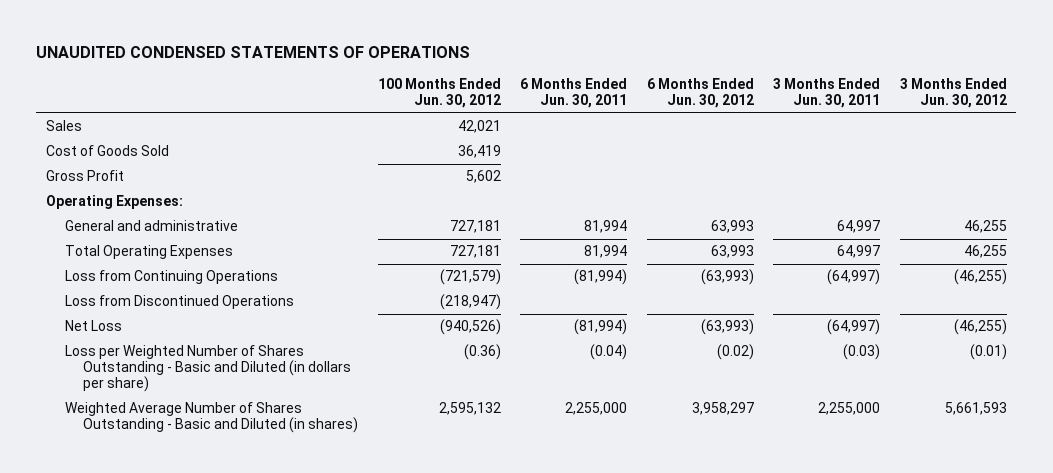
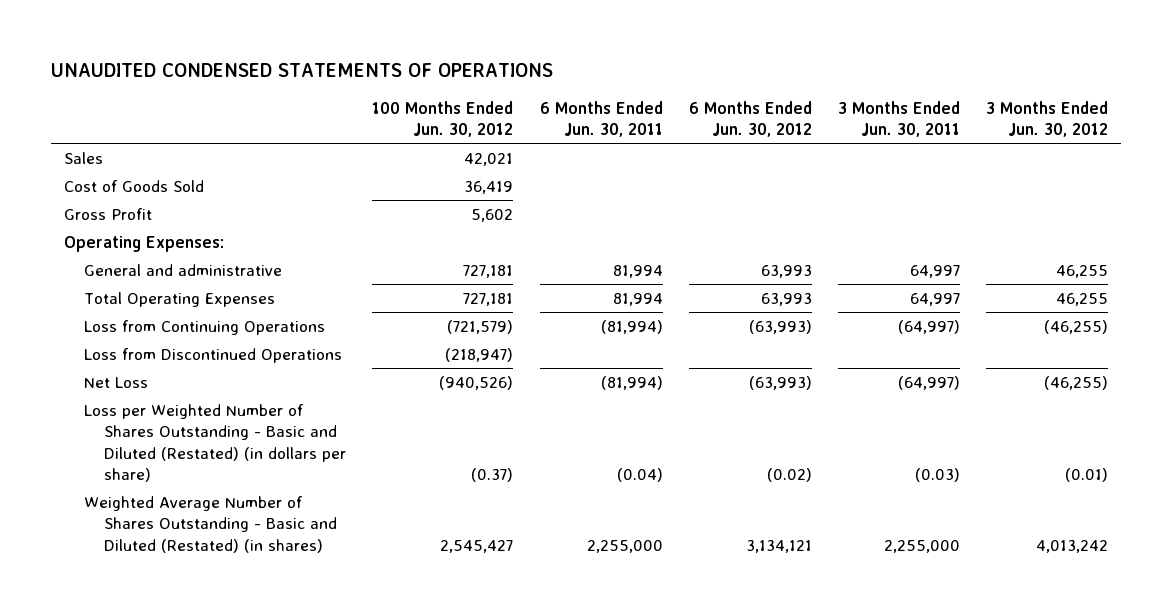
[64,345,352,393] Loss per Weighted Number of Shares Outstanding - Basic and Diluted (in dollars per share) -> [84,403,347,483] Loss per Weighted Number of Shares Outstanding - Basic and Diluted (Restated) (in dollars per share)
[463,344,501,361] (0.36) -> [471,468,514,483] (0.37)
[64,402,359,434] Weighted Average Number of Shares Outstanding - Basic and Diluted (in shares) -> [84,495,338,553] Weighted Average Number of Shares Outstanding - Basic and Diluted (Restated) (in shares)
[438,402,501,416] 2,595,132 -> [440,539,514,553] 2,545,427
[691,402,754,416] 3,958,297 -> [745,539,812,553] 3,134,121
[944,402,1007,416] 5,661,593 -> [1036,539,1109,553] 4,013,242

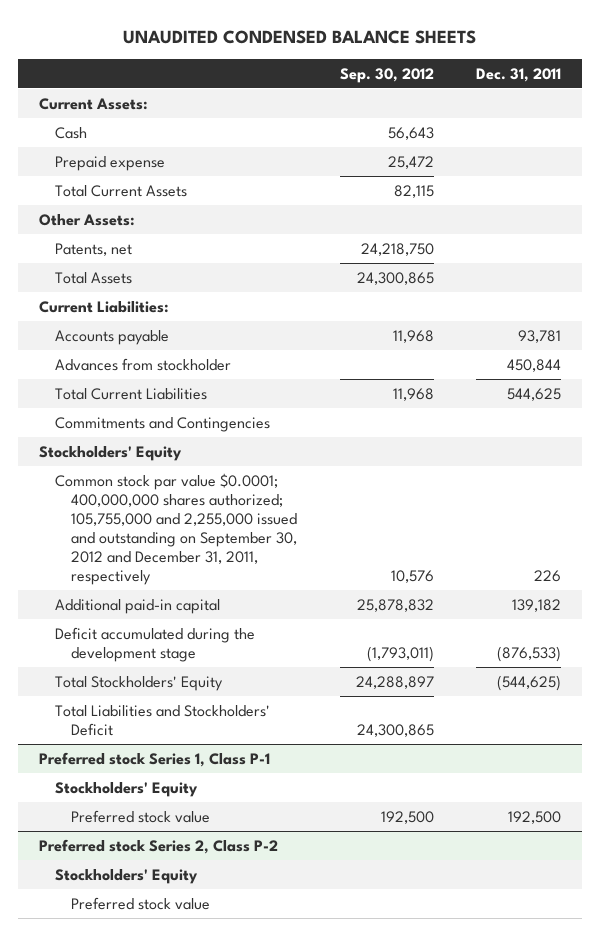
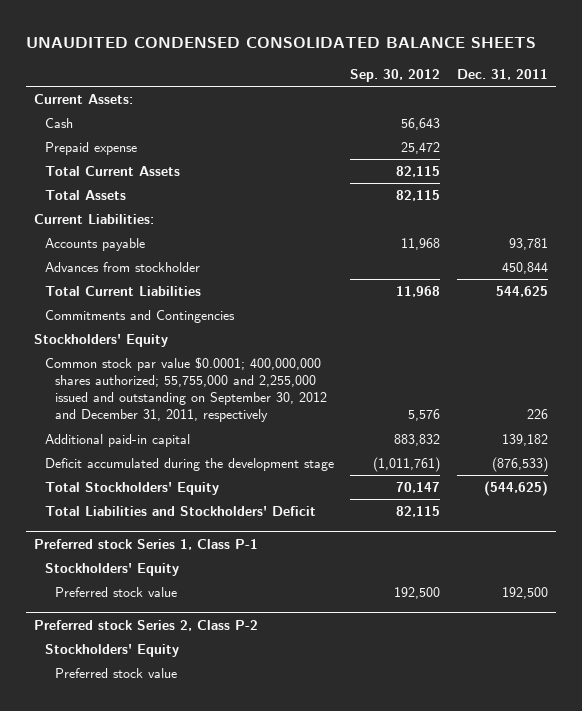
[122,29,476,44] UNAUDITED CONDENSED BALANCE SHEETS -> [26,36,537,48] UNAUDITED CONDENSED CONSOLIDATED BALANCE SHEETS
[38,213,135,226] Other Assets: -> none
[55,242,133,256] Patents, net -> none
[356,271,434,285] 24,300,865 -> [396,190,441,202] 82,115
[55,472,298,585] Common stock par value $0.0001; 400,000,000 shares authorized; 105,755,000 and 2,255,000 issued and outstanding on September 30, 2012 and December 31, 2011, respectively -> [44,357,328,423] Common stock par value $0.0001; 400,000,000 shares authorized; 55,755,000 and 2,255,000 issued and outstanding on September 30, 2012 and December 31, 2011, respectively
[390,569,434,583] 10,576 -> [408,409,441,422] 5,576
[356,598,434,612] 25,878,832 -> [394,434,441,447] 883,832
[366,645,434,662] (1,793,011) -> [373,457,441,473] (1,011,761)
[355,675,434,689] 24,288,897 -> [396,482,441,494] 70,147
[356,723,434,737] 24,300,865 -> [396,506,441,518] 82,115

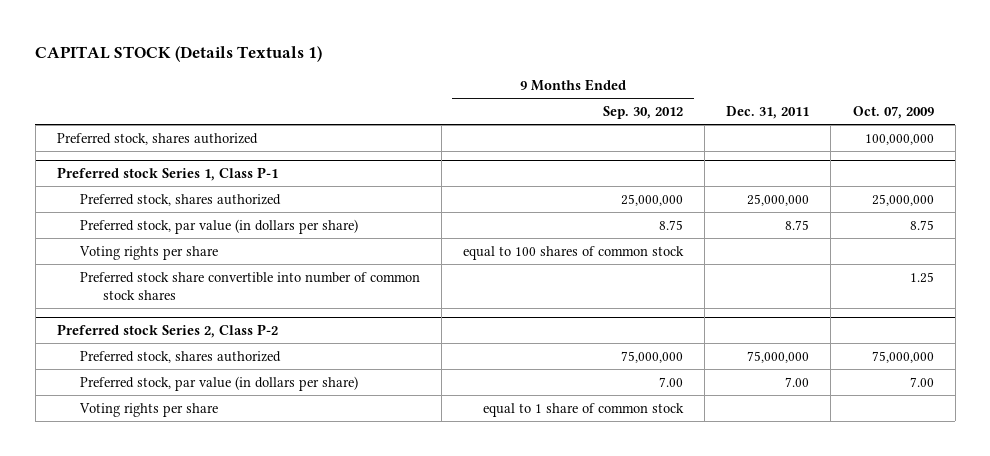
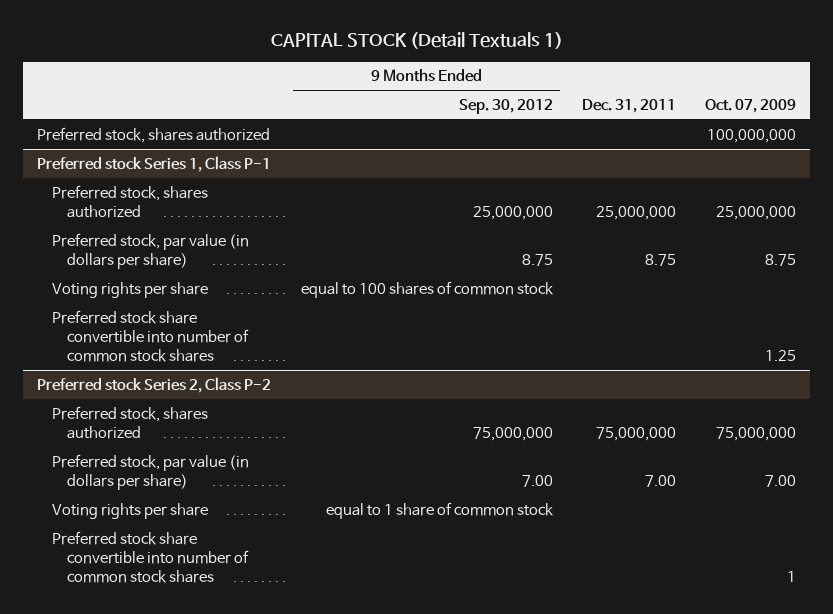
[35,45,323,62] CAPITAL STOCK (Details Textuals 1) -> [270,32,563,50] CAPITAL STOCK (Detail Textuals 1)
none -> [52,530,249,584] Preferred stock share convertible into number of common stock shares

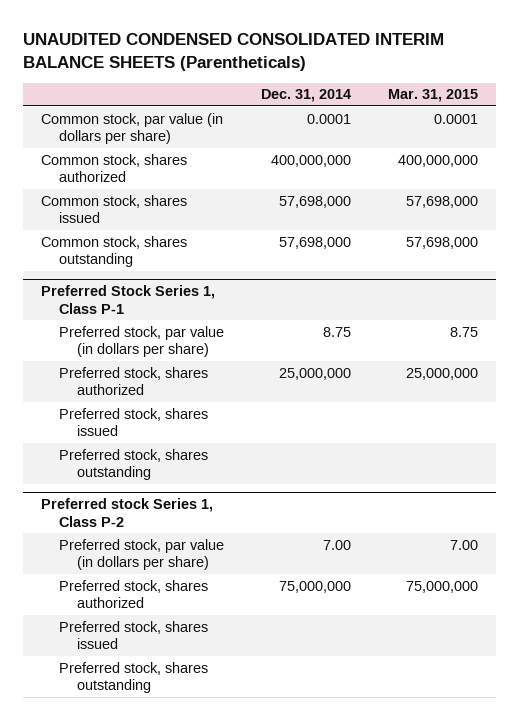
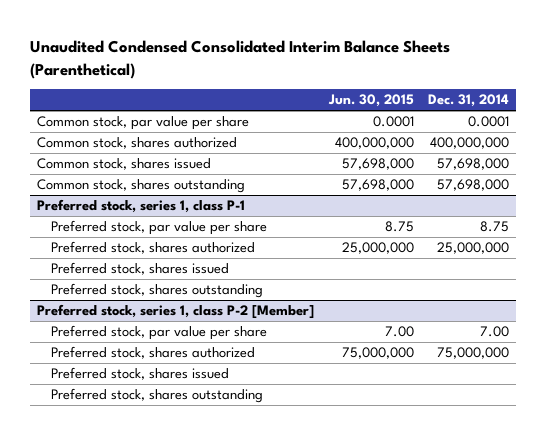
[22,33,444,72] UNAUDITED CONDENSED CONSOLIDATED INTERIM BALANCE SHEETS (Parentheticals) -> [29,40,450,79] Unaudited Condensed Consolidated Interim Balance Sheets (Parenthetical)
[387,89,478,103] Mar. 31, 2015 -> none
none -> [327,94,414,108] Jun. 30, 2015
[40,112,223,145] Common stock, par value (in dollars per share) -> [37,116,250,131] Common stock, par value per share
[40,285,215,314] Preferred Stock Series 1, Class P-1 -> [37,199,246,214] Preferred stock, series 1, class P-1
[58,325,224,358] Preferred stock, par value (in dollars per share) -> [51,220,268,236] Preferred stock, par value per share
[40,498,213,527] Preferred stock Series 1, Class P-2 -> [37,304,315,320] Preferred stock, series 1, class P-2 [Member]
[58,538,224,571] Preferred stock, par value (in dollars per share) -> [51,325,268,341] Preferred stock, par value per share

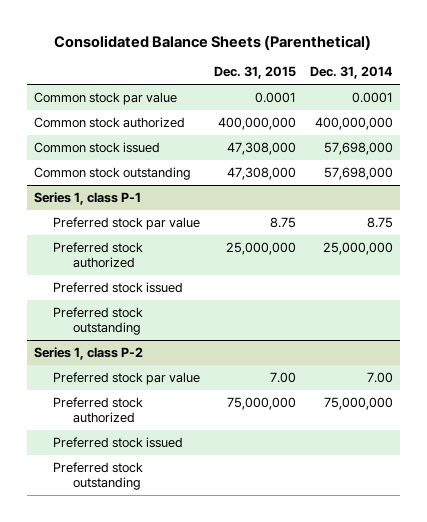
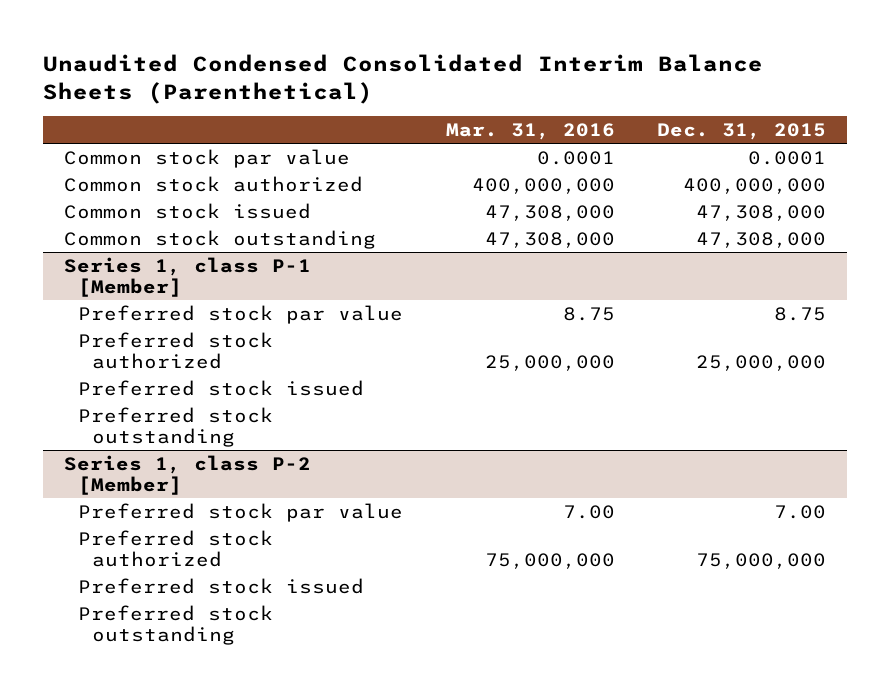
[54,34,372,50] Consolidated Balance Sheets (Parenthetical) -> [42,53,763,104] Unaudited Condensed Consolidated Interim Balance Sheets (Parenthetical)
[310,66,394,80] Dec. 31, 2014 -> none
none -> [445,123,615,141] Mar. 31, 2016
[33,191,141,205] Series 1, class P-1 -> [64,256,312,297] Series 1, class P-1 [Member]
[33,346,143,360] Series 1, class P-2 -> [64,454,312,495] Series 1, class P-2 [Member]

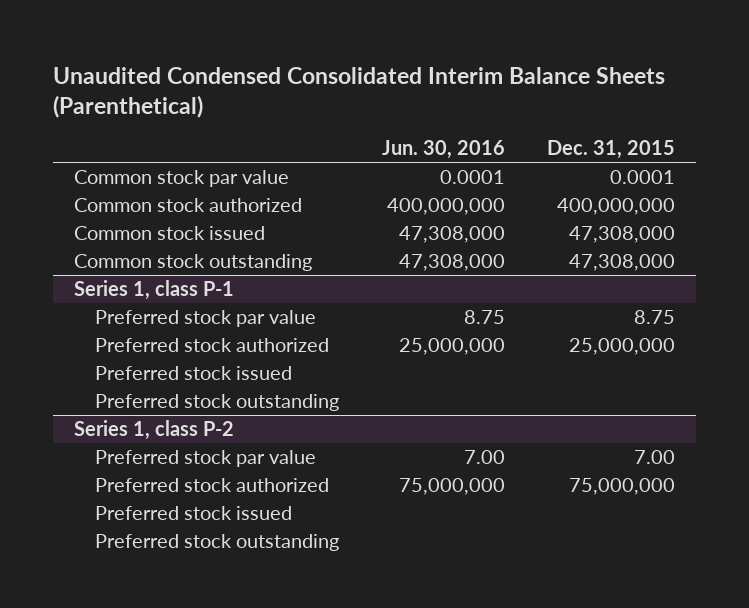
[445,123,615,141] Mar. 31, 2016 -> none
none -> [381,139,505,159] Jun. 30, 2016
[64,256,312,297] Series 1, class P-1 [Member] -> [74,280,235,301] Series 1, class P-1
[64,454,312,495] Series 1, class P-2 [Member] -> [74,420,235,441] Series 1, class P-2

